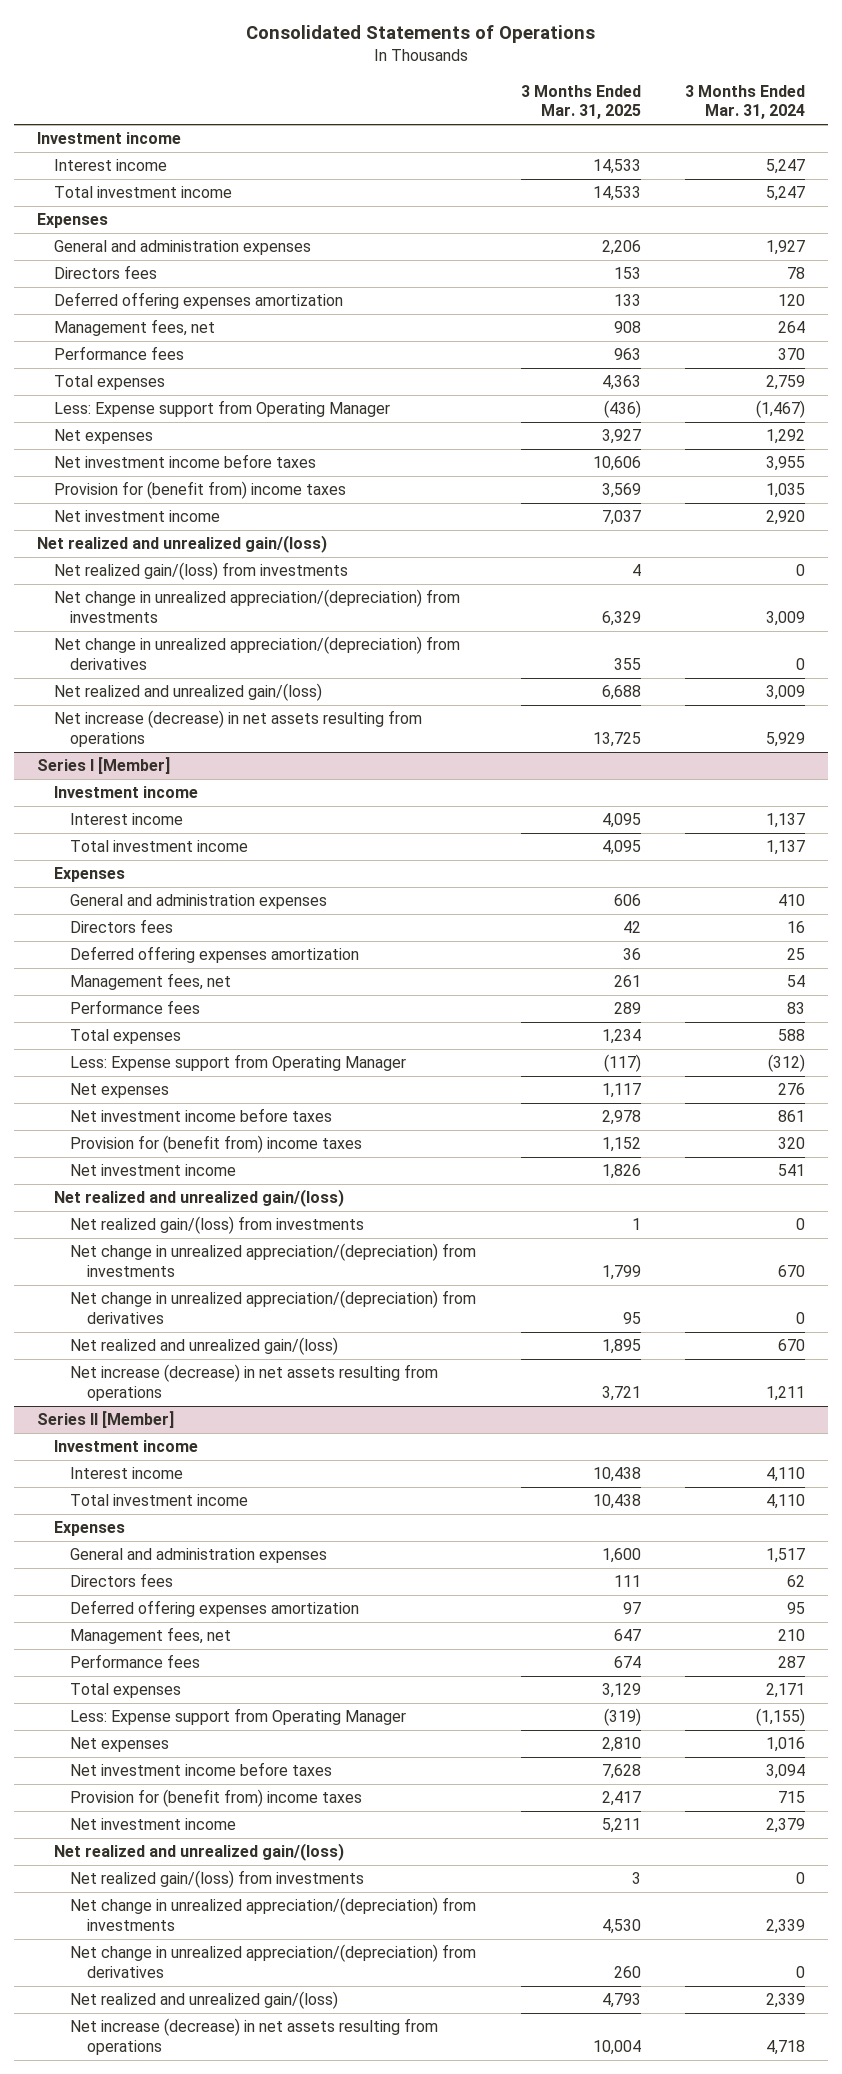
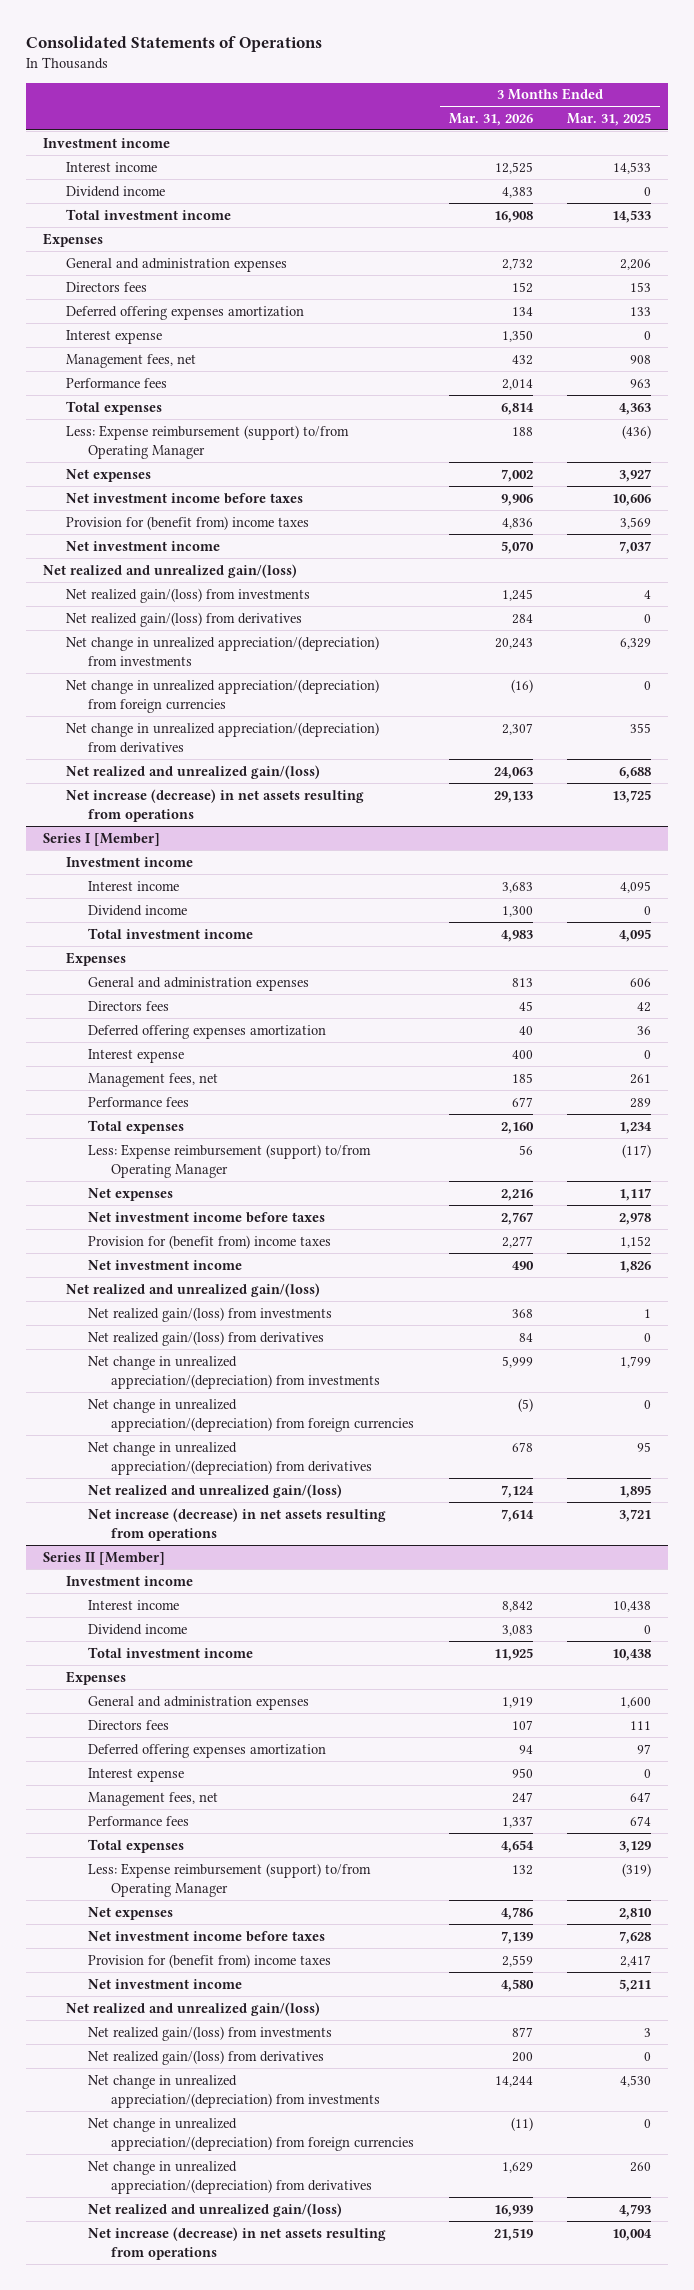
[685,84,806,120] 3 Months Ended Mar. 31, 2024 -> none
none -> [448,112,533,126] Mar. 31, 2026
none -> [65,185,165,197] Dividend income
none -> [65,329,162,344] Interest expense
[53,400,390,418] Less: Expense support from Operating Manager -> [65,424,349,459] Less: Expense reimbursement (support) to/from Operating Manager
none -> [65,611,302,627] Net realized gain/(loss) from derivatives
none -> [65,678,379,713] Net change in unrealized appreciation/(depreciation) from foreign currencies
none -> [88,904,188,916] Dividend income
none -> [88,1048,185,1063] Interest expense
[70,1054,407,1072] Less: Expense support from Operating Manager -> [88,1143,372,1178] Less: Expense reimbursement (support) to/from Operating Manager
none -> [88,1330,325,1346] Net realized gain/(loss) from derivatives
none -> [88,1398,414,1432] Net change in unrealized appreciation/(depreciation) from foreign currencies
none -> [88,1623,188,1635] Dividend income
none -> [88,1767,185,1782] Interest expense
[70,1708,407,1726] Less: Expense support from Operating Manager -> [88,1862,372,1897] Less: Expense reimbursement (support) to/from Operating Manager
none -> [88,2049,325,2065] Net realized gain/(loss) from derivatives
none -> [88,2117,414,2151] Net change in unrealized appreciation/(depreciation) from foreign currencies

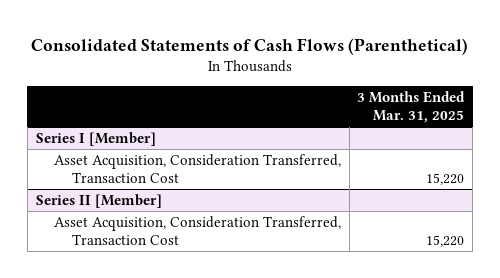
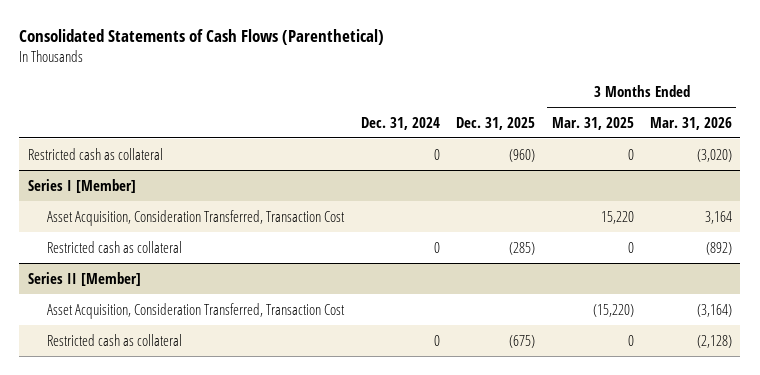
none -> [360,116,440,130] Dec. 31, 2024
none -> [456,116,536,130] Dec. 31, 2025
none -> [650,116,733,130] Mar. 31, 2026
none -> [27,147,163,160] Restricted cash as collateral
none -> [47,240,183,253] Restricted cash as collateral
[426,234,465,247] 15,220 -> [592,303,634,317] (15,220)
none -> [47,333,183,346] Restricted cash as collateral

